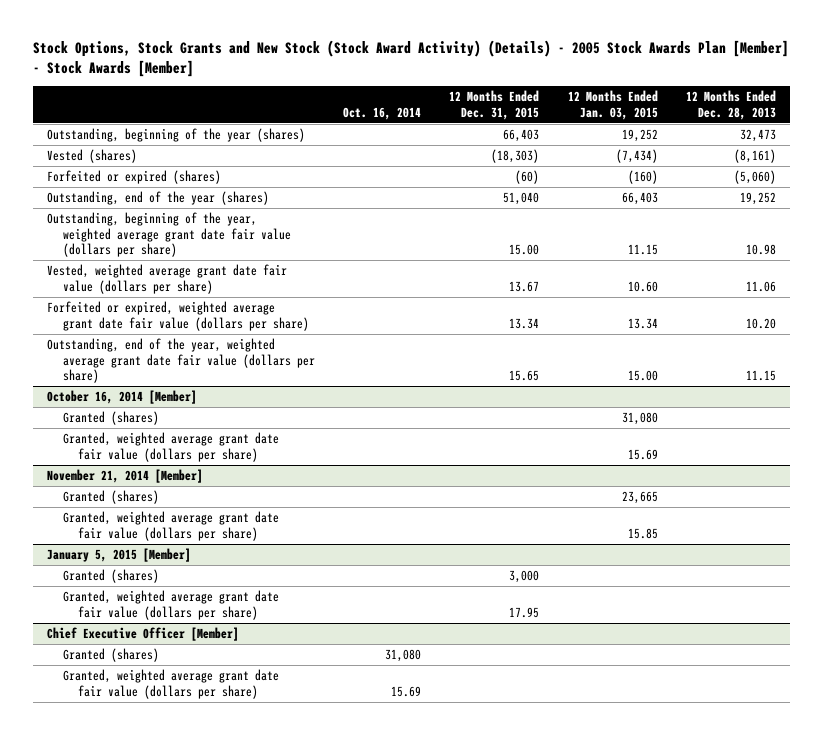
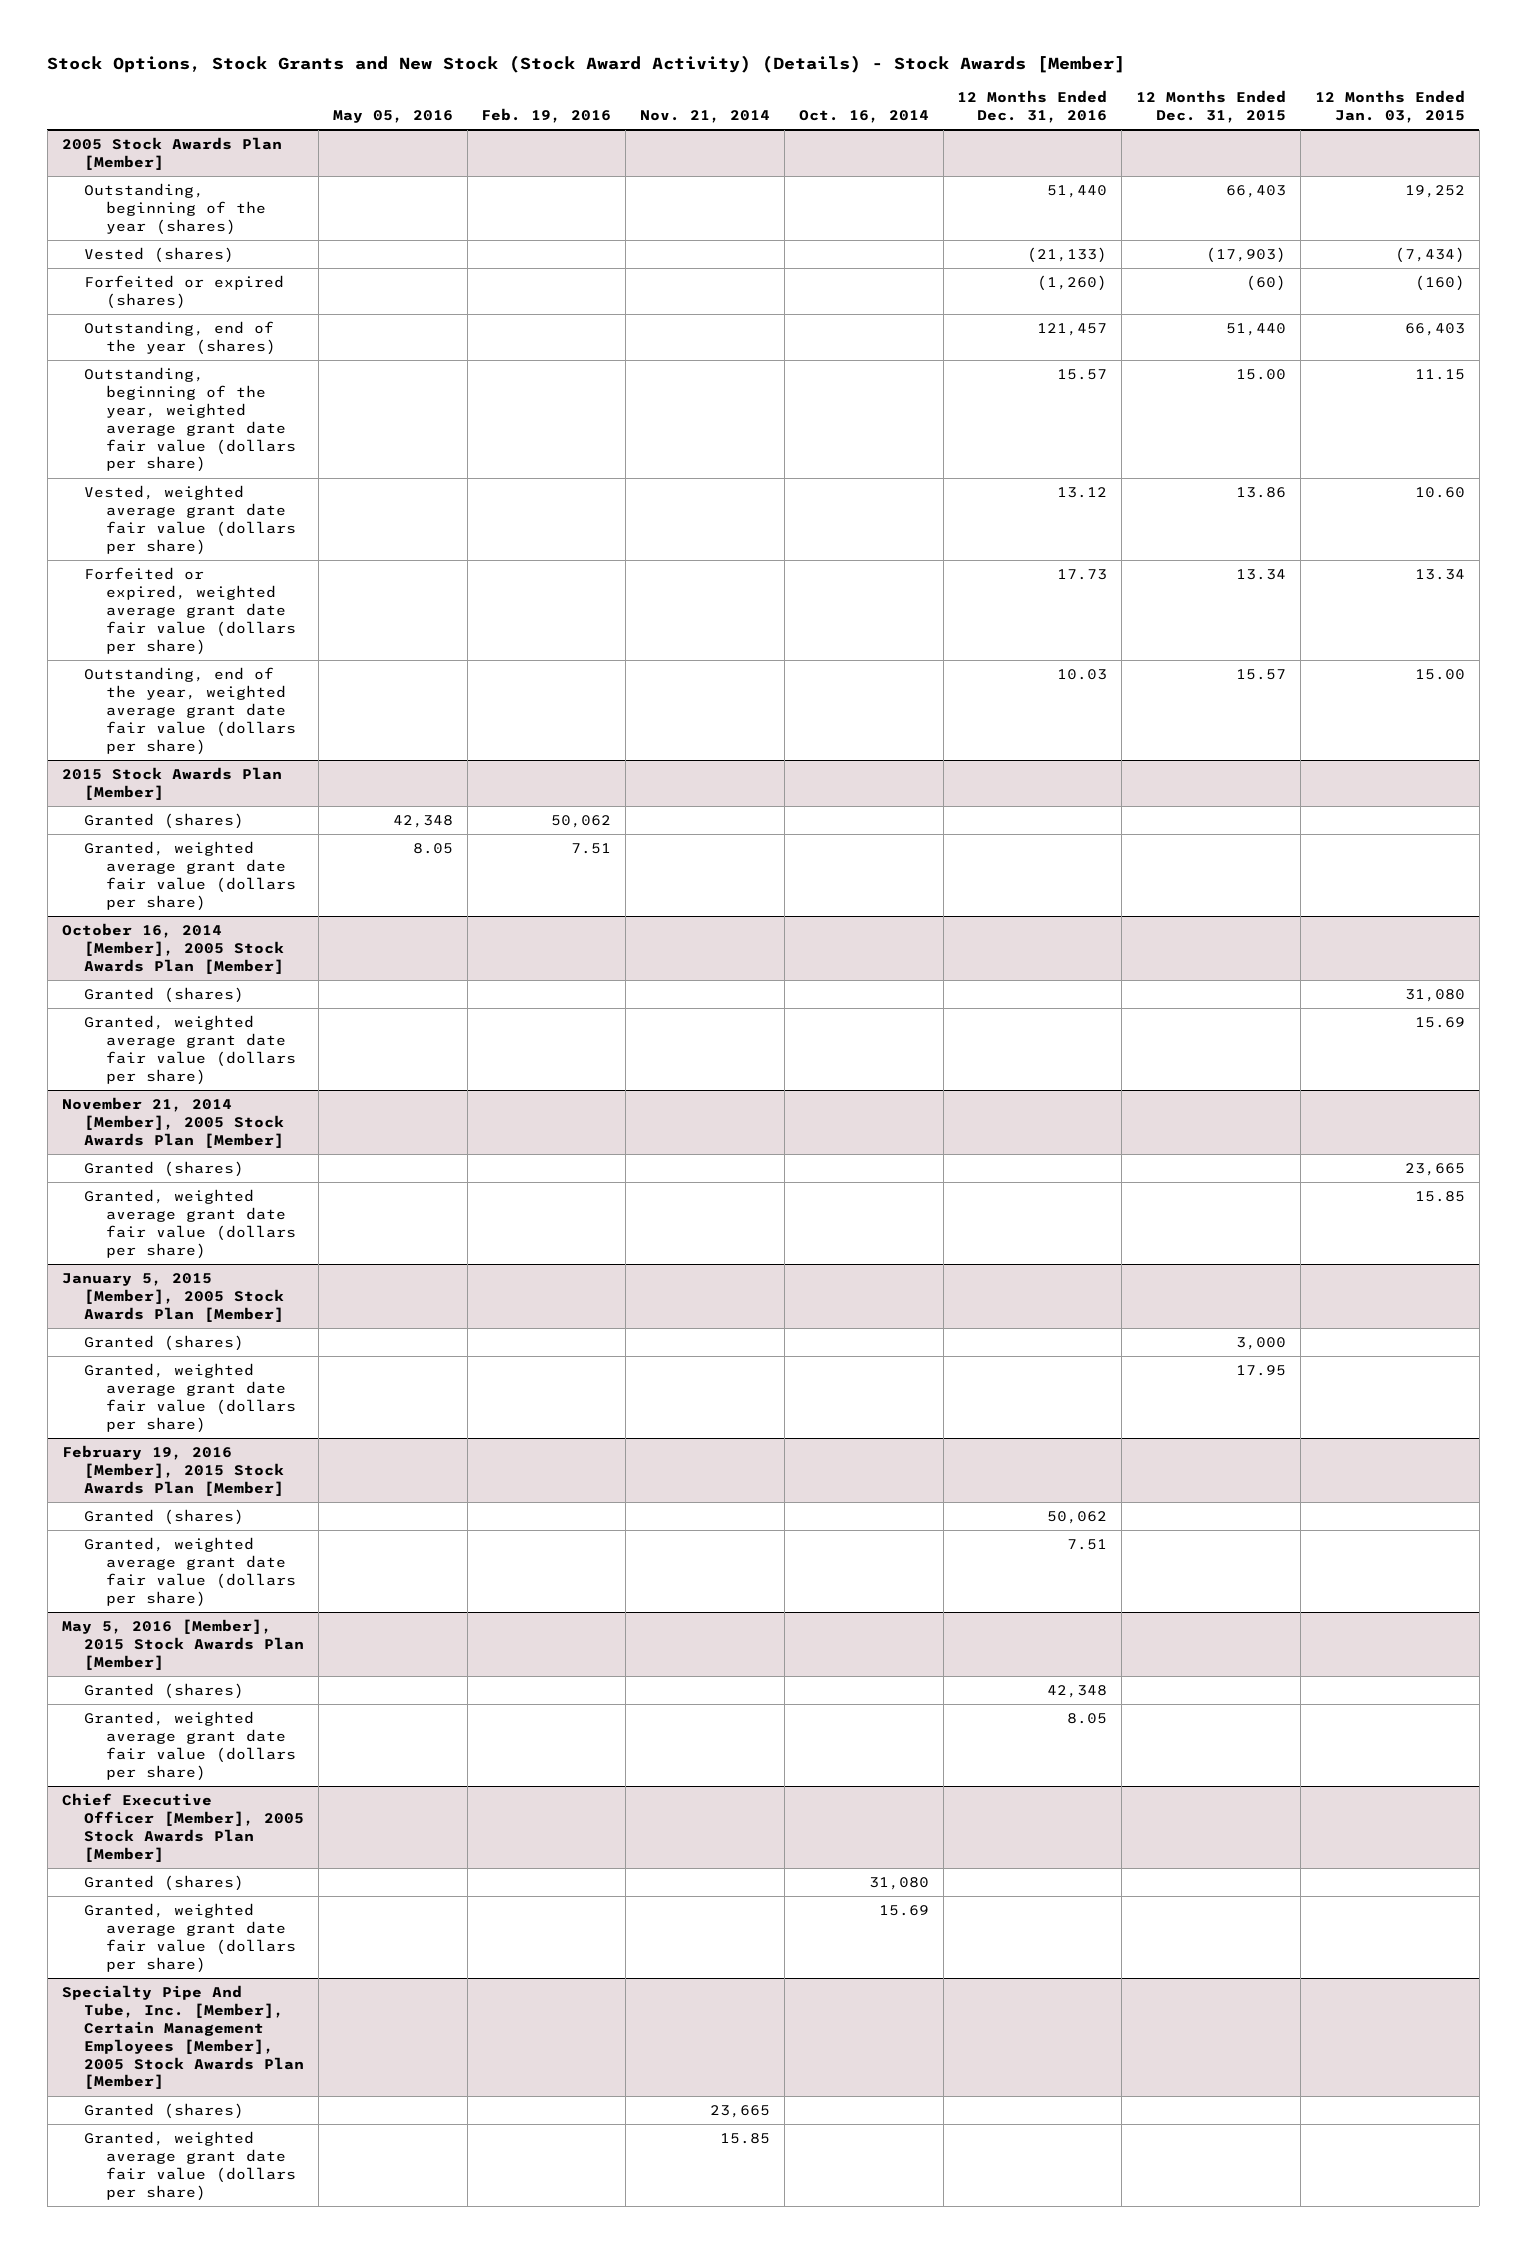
[32,39,789,77] Stock Options, Stock Grants and New Stock (Stock Award Activity) (Details) - 2005 Stock Awards Plan [Member] - Stock Awards [Member] -> [47,55,1126,74] Stock Options, Stock Grants and New Stock (Stock Award Activity) (Details) - Stock Awards [Member]
[686,89,777,120] 12 Months Ended Dec. 28, 2013 -> none
none -> [332,110,453,124] May 05, 2016
none -> [481,108,612,124] Feb. 19, 2016
none -> [640,110,771,124] Nov. 21, 2014
none -> [957,90,1108,124] 12 Months Ended Dec. 31, 2016
none -> [61,137,282,170] 2005 Stock Awards Plan [Member]
[491,149,540,164] (18,303) -> [1206,247,1287,264] (17,903)
[503,192,540,206] 51,040 -> [1226,323,1287,337] 51,440
[509,280,540,292] 13.67 -> [1236,487,1287,499] 13.86
[509,370,540,382] 15.65 -> [1236,669,1287,681] 15.57
none -> [61,767,282,800] 2015 Stock Awards Plan [Member]
none -> [84,813,245,830] Granted (shares)
none -> [84,841,297,911] Granted, weighted average grant date fair value (dollars per share)
[46,390,197,405] October 16, 2014 [Member] -> [61,923,285,974] October 16, 2014 [Member], 2005 Stock Awards Plan [Member]
[46,469,203,484] November 21, 2014 [Member] -> [61,1097,285,1148] November 21, 2014 [Member], 2005 Stock Awards Plan [Member]
[46,548,191,563] January 5, 2015 [Member] -> [61,1273,285,1322] January 5, 2015 [Member], 2005 Stock Awards Plan [Member]
none -> [61,1445,285,1496] February 19, 2016 [Member], 2015 Stock Awards Plan [Member]
none -> [84,1509,245,1526] Granted (shares)
none -> [84,1537,297,1607] Granted, weighted average grant date fair value (dollars per share)
none -> [61,1619,305,1670] May 5, 2016 [Member], 2015 Stock Awards Plan [Member]
none -> [84,1683,245,1700] Granted (shares)
none -> [84,1711,297,1781] Granted, weighted average grant date fair value (dollars per share)
[46,627,239,642] Chief Executive Officer [Member] -> [61,1793,305,1862] Chief Executive Officer [Member], 2005 Stock Awards Plan [Member]
none -> [61,1985,305,2090] Specialty Pipe And Tube, Inc. [Member], Certain Management Employees [Member], 2005 Stock Awards Plan [Member]
none -> [84,2103,245,2120] Granted (shares)
none -> [84,2131,297,2201] Granted, weighted average grant date fair value (dollars per share)

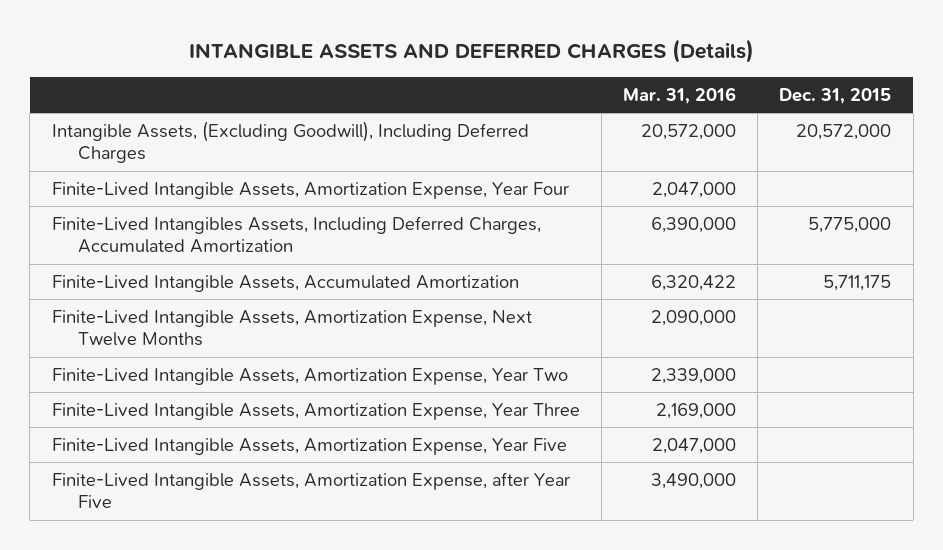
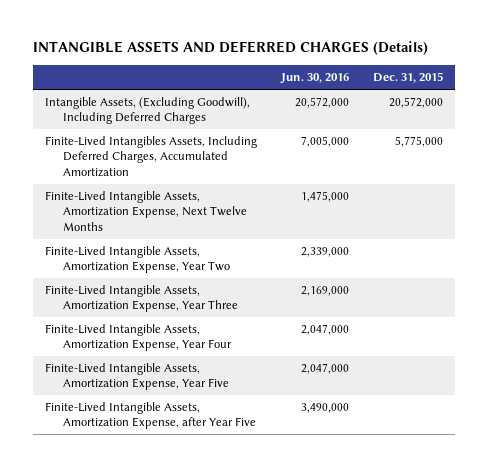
[623,86,737,104] Mar. 31, 2016 -> none
none -> [280,73,350,85] Jun. 30, 2016
[51,274,519,292] Finite-Lived Intangible Assets, Accumulated Amortization -> none
[51,181,569,199] Finite-Lived Intangible Assets, Amortization Expense, Year Four -> [44,324,233,352] Finite-Lived Intangible Assets, Amortization Expense, Year Four

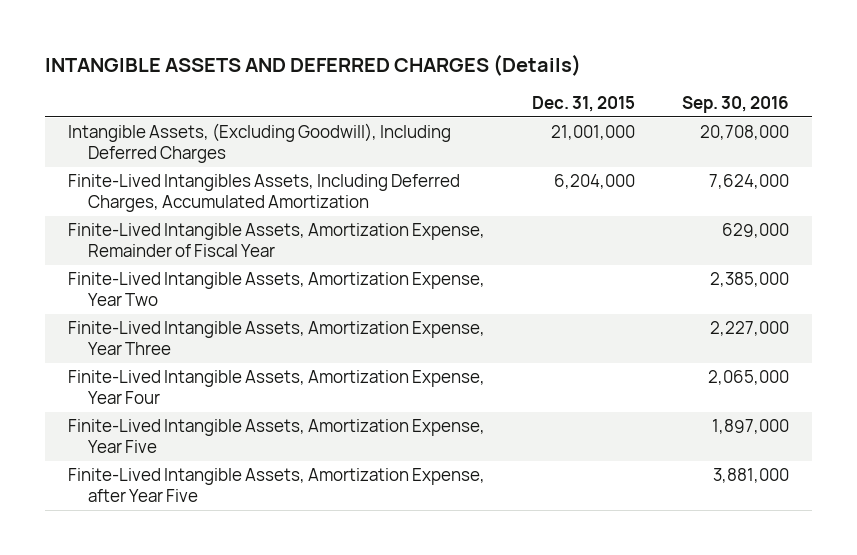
[280,73,350,85] Jun. 30, 2016 -> none
none -> [682,96,790,114] Sep. 30, 2016
[44,191,248,231] Finite-Lived Intangible Assets, Amortization Expense, Next Twelve Months -> none
[389,97,444,109] 20,572,000 -> [551,125,636,141] 21,001,000
[395,136,444,148] 5,775,000 -> [554,174,636,190] 6,204,000
none -> [68,223,486,258] Finite-Lived Intangible Assets, Amortization Expense, Remainder of Fiscal Year

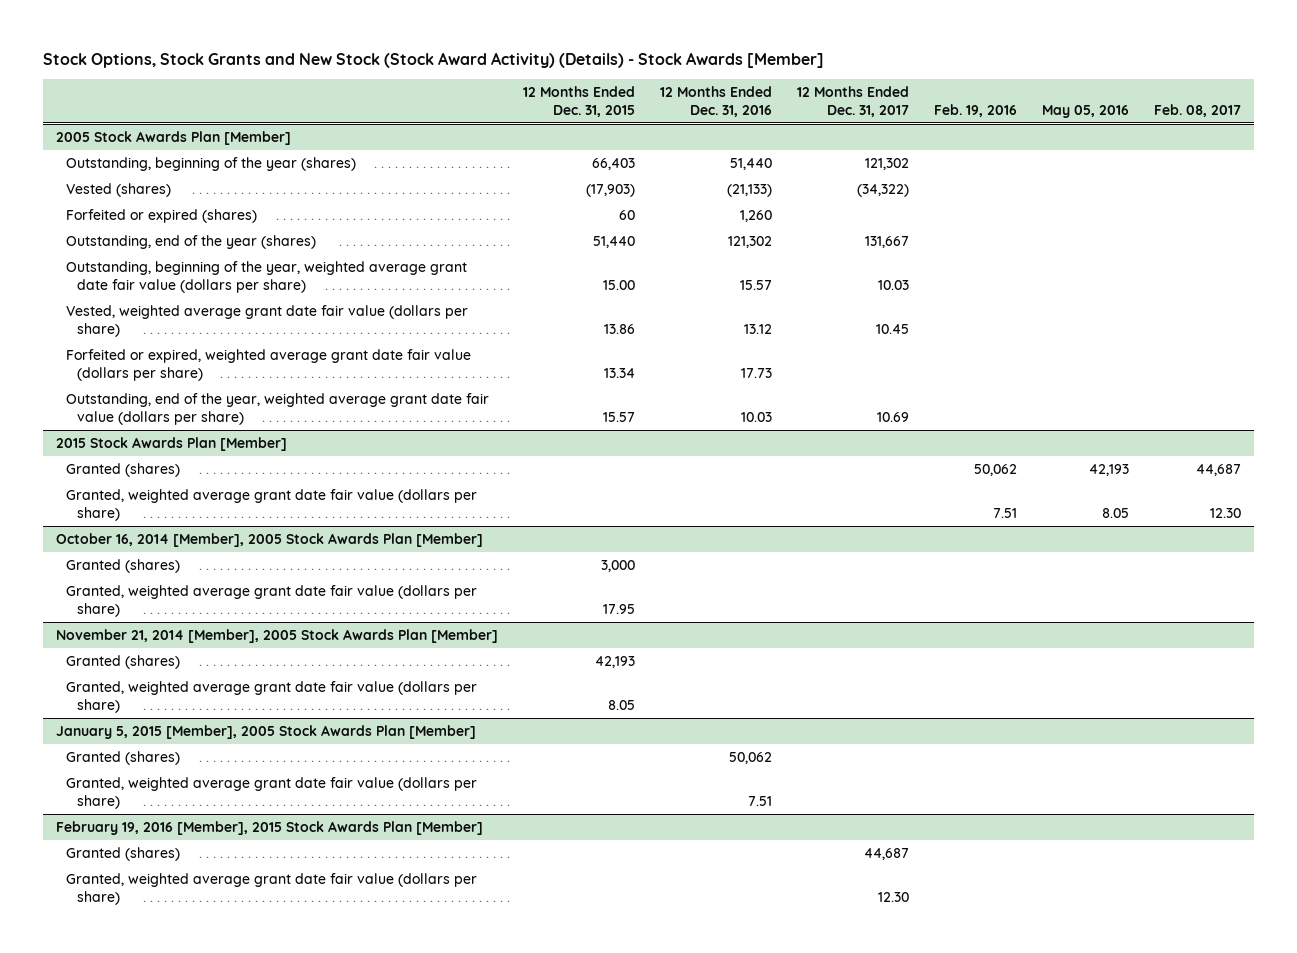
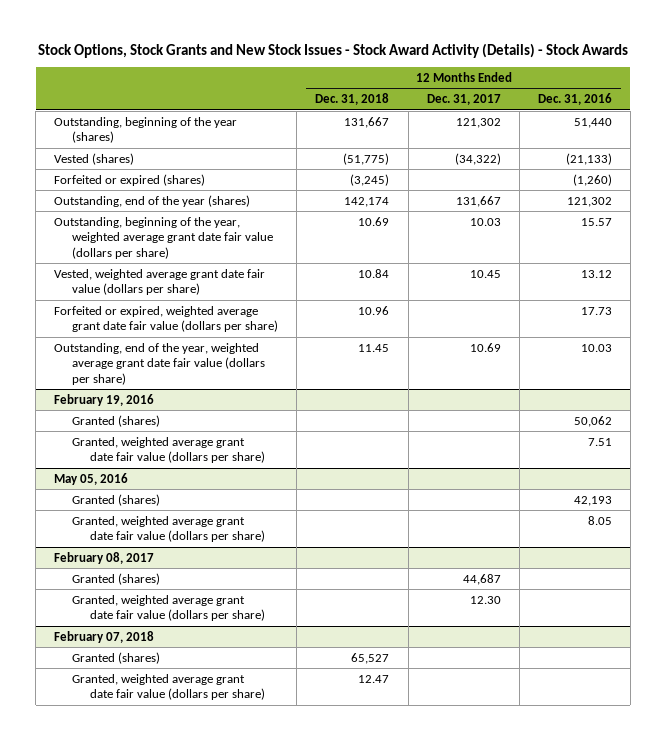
[42,51,824,68] Stock Options, Stock Grants and New Stock (Stock Award Activity) (Details) - Stock Awards [Member] -> [37,43,628,59] Stock Options, Stock Grants and New Stock Issues - Stock Award Activity (Details) - Stock Awards
[522,86,635,117] 12 Months Ended Dec. 31, 2015 -> none
[934,103,1018,117] Feb. 19, 2016 -> none
[1042,104,1130,118] May 05, 2016 -> none
[1154,103,1242,117] Feb. 08, 2017 -> none
none -> [315,93,390,106] Dec. 31, 2018
[55,131,291,146] 2005 Stock Awards Plan [Member] -> none
[739,210,772,223] 1,260 -> [572,173,612,186] (1,260)
[55,437,287,452] 2015 Stock Awards Plan [Member] -> none
[66,463,181,478] Granted (shares) -> none
[66,489,478,521] Granted, weighted average grant date fair value (dollars per share) -> none
[55,533,483,548] October 16, 2014 [Member], 2005 Stock Awards Plan [Member] -> none
[66,559,181,574] Granted (shares) -> none
[66,585,478,617] Granted, weighted average grant date fair value (dollars per share) -> none
[55,629,498,644] November 21, 2014 [Member], 2005 Stock Awards Plan [Member] -> none
[66,655,181,670] Granted (shares) -> none
[66,681,478,713] Granted, weighted average grant date fair value (dollars per share) -> none
[55,725,476,740] January 5, 2015 [Member], 2005 Stock Awards Plan [Member] -> [54,393,155,406] February 19, 2016
none -> [54,472,129,485] May 05, 2016
none -> [72,493,161,506] Granted (shares)
none -> [72,515,266,543] Granted, weighted average grant date fair value (dollars per share)
[55,821,483,836] February 19, 2016 [Member], 2015 Stock Awards Plan [Member] -> [54,551,155,564] February 08, 2017
none -> [54,630,155,643] February 07, 2018
none -> [72,651,161,664] Granted (shares)
none -> [72,673,266,701] Granted, weighted average grant date fair value (dollars per share)

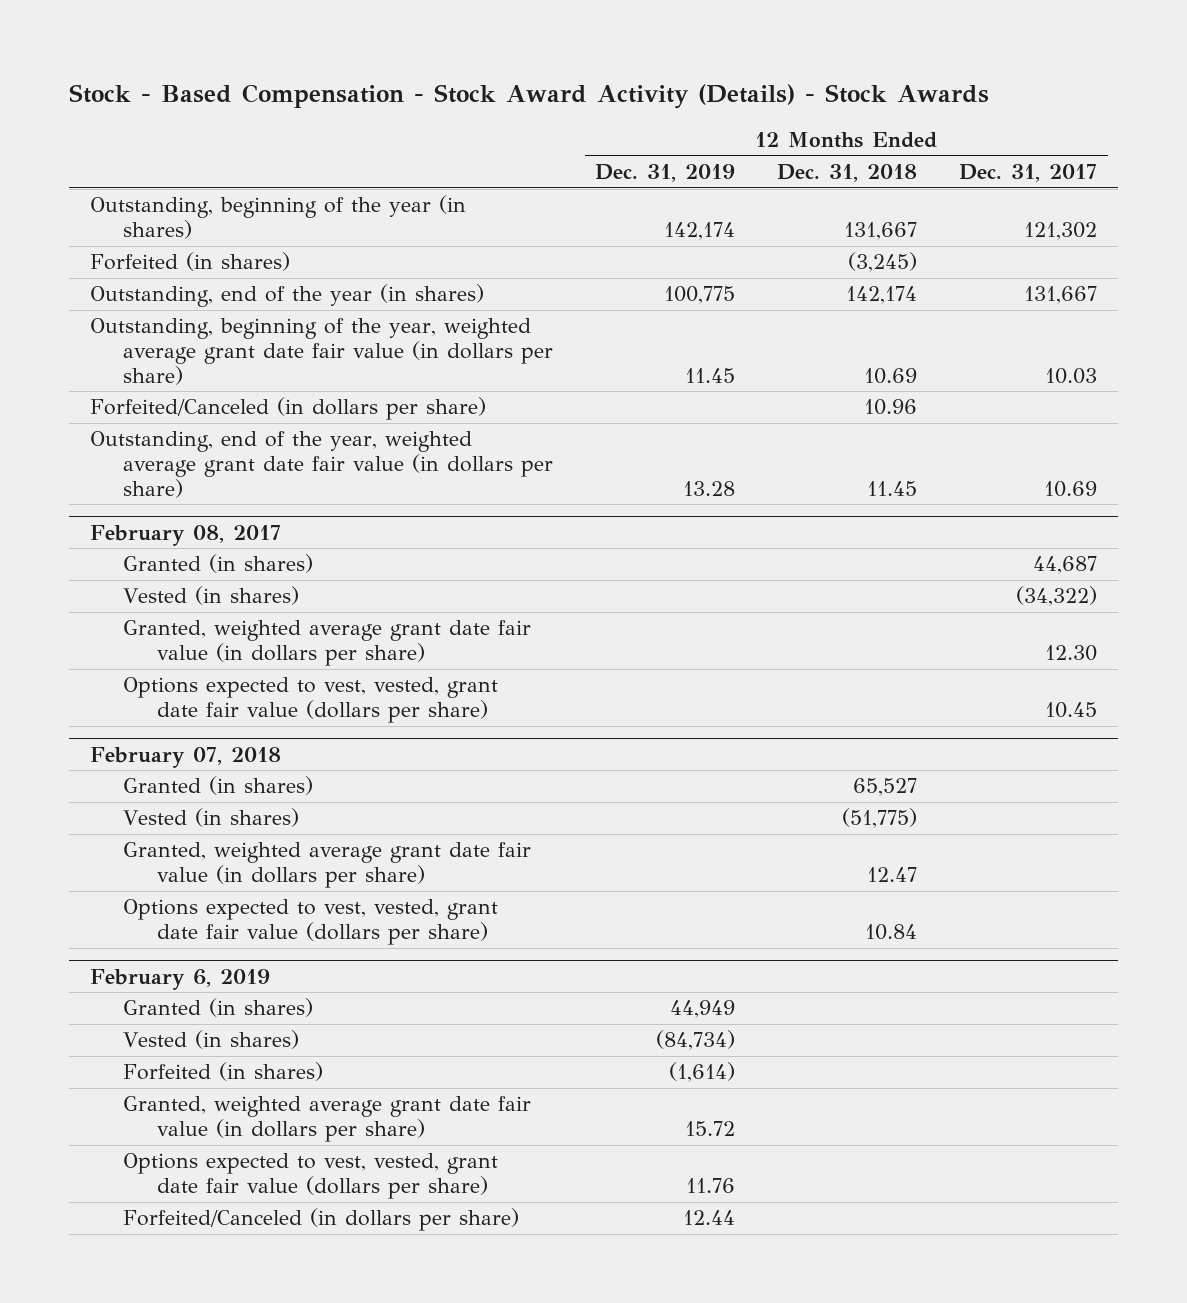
[37,43,628,59] Stock Options, Stock Grants and New Stock Issues - Stock Award Activity (Details) - Stock Awards -> [68,84,989,110] Stock - Based Compensation - Stock Award Activity (Details) - Stock Awards
[537,93,612,106] Dec. 31, 2016 -> none
none -> [595,164,736,183] Dec. 31, 2019
[54,152,135,165] Vested (shares) -> none
[54,268,266,296] Vested, weighted average grant date fair value (dollars per share) -> none
[54,393,155,406] February 19, 2016 -> none
[72,414,161,427] Granted (shares) -> none
[72,436,266,464] Granted, weighted average grant date fair value (dollars per share) -> none
[54,472,129,485] May 05, 2016 -> none
[72,493,161,506] Granted (shares) -> none
[72,515,266,543] Granted, weighted average grant date fair value (dollars per share) -> none
[54,116,238,144] Outstanding, beginning of the year (shares) -> [89,195,466,240] Outstanding, beginning of the year (in shares)
[54,173,206,186] Forfeited or expired (shares) -> [89,252,290,272] Forfeited (in shares)
[54,194,251,207] Outstanding, end of the year (shares) -> [89,284,484,308] Outstanding, end of the year (in shares)
[54,216,274,259] Outstanding, beginning of the year, weighted average grant date fair value (dollars per share) -> [89,318,554,385] Outstanding, beginning of the year, weighted average grant date fair value (in dollars per share)
[54,305,279,333] Forfeited or expired, weighted average grant date fair value (dollars per share) -> [89,397,486,421] Forfeited/Canceled (in dollars per share)
[54,342,266,385] Outstanding, end of the year, weighted average grant date fair value (dollars per share) -> [89,431,554,498] Outstanding, end of the year, weighted average grant date fair value (in dollars per share)
[72,572,161,585] Granted (shares) -> [123,554,314,574] Granted (in shares)
none -> [123,586,300,606] Vested (in shares)
[72,594,266,622] Granted, weighted average grant date fair value (dollars per share) -> [123,620,532,667] Granted, weighted average grant date fair value (in dollars per share)
none -> [123,677,499,724] Options expected to vest, vested, grant date fair value (dollars per share)
[72,651,161,664] Granted (shares) -> [123,776,314,796] Granted (in shares)
none -> [123,808,300,828] Vested (in shares)
[72,673,266,701] Granted, weighted average grant date fair value (dollars per share) -> [123,842,532,889] Granted, weighted average grant date fair value (in dollars per share)
none -> [123,899,499,946] Options expected to vest, vested, grant date fair value (dollars per share)
none -> [89,968,270,990] February 6, 2019
none -> [123,998,314,1018] Granted (in shares)
none -> [123,1030,300,1050] Vested (in shares)
none -> [123,1062,324,1082] Forfeited (in shares)
none -> [123,1096,532,1143] Granted, weighted average grant date fair value (in dollars per share)
none -> [123,1153,499,1200] Options expected to vest, vested, grant date fair value (dollars per share)
none -> [123,1208,520,1232] Forfeited/Canceled (in dollars per share)

